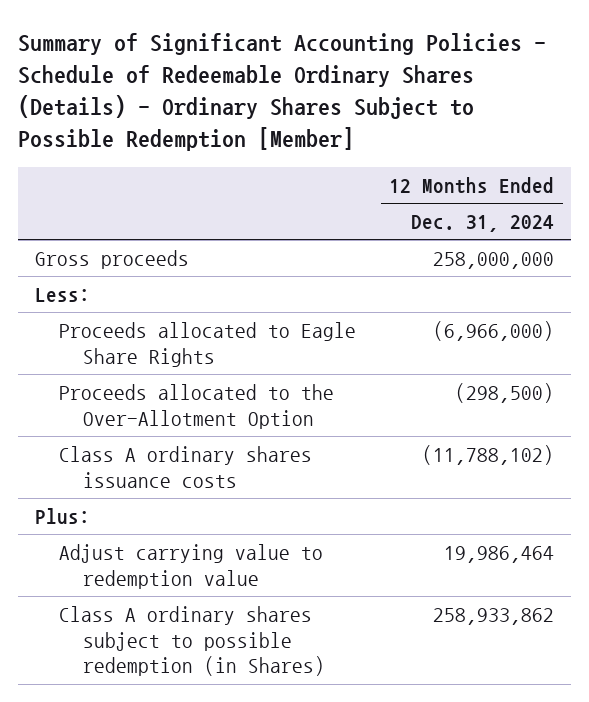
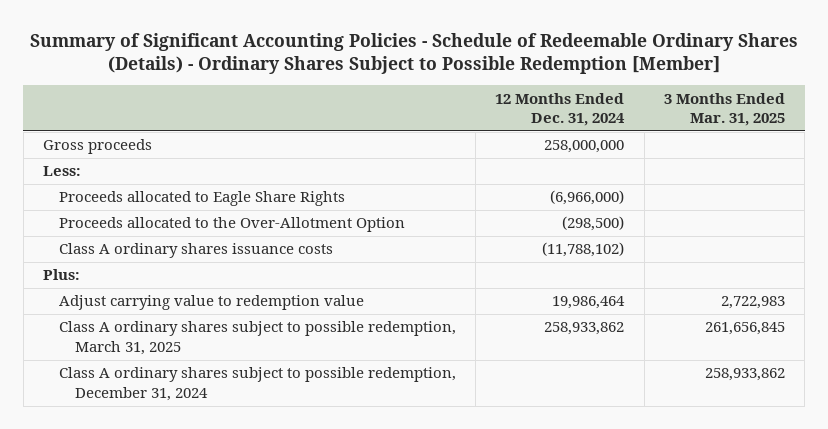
none -> [663,92,785,127] 3 Months Ended Mar. 31, 2025
[58,605,325,677] Class A ordinary shares subject to possible redemption (in Shares) -> [59,321,457,356] Class A ordinary shares subject to possible redemption, March 31, 2025
none -> [59,367,457,402] Class A ordinary shares subject to possible redemption, December 31, 2024

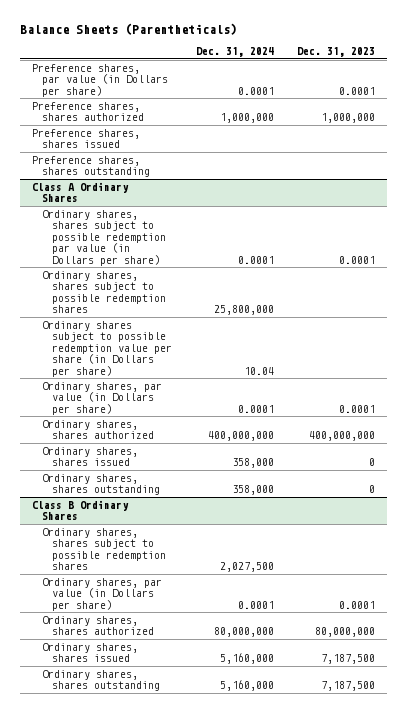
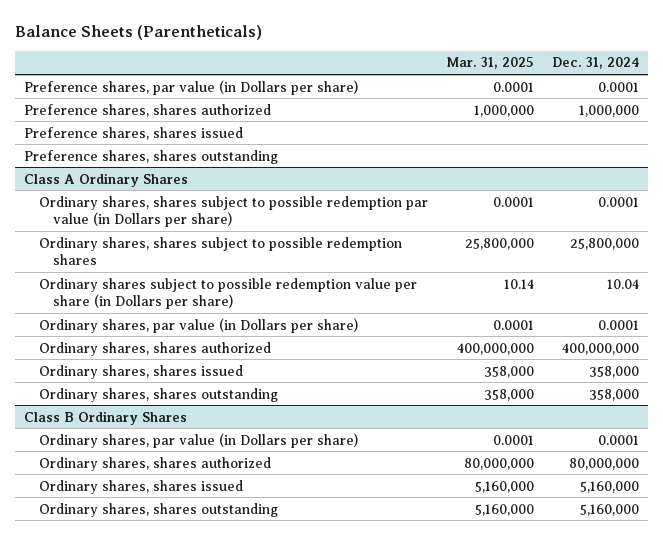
[297,47,376,58] Dec. 31, 2023 -> none
none -> [445,57,534,70] Mar. 31, 2025
[42,527,166,571] Ordinary shares, shares subject to possible redemption shares -> none

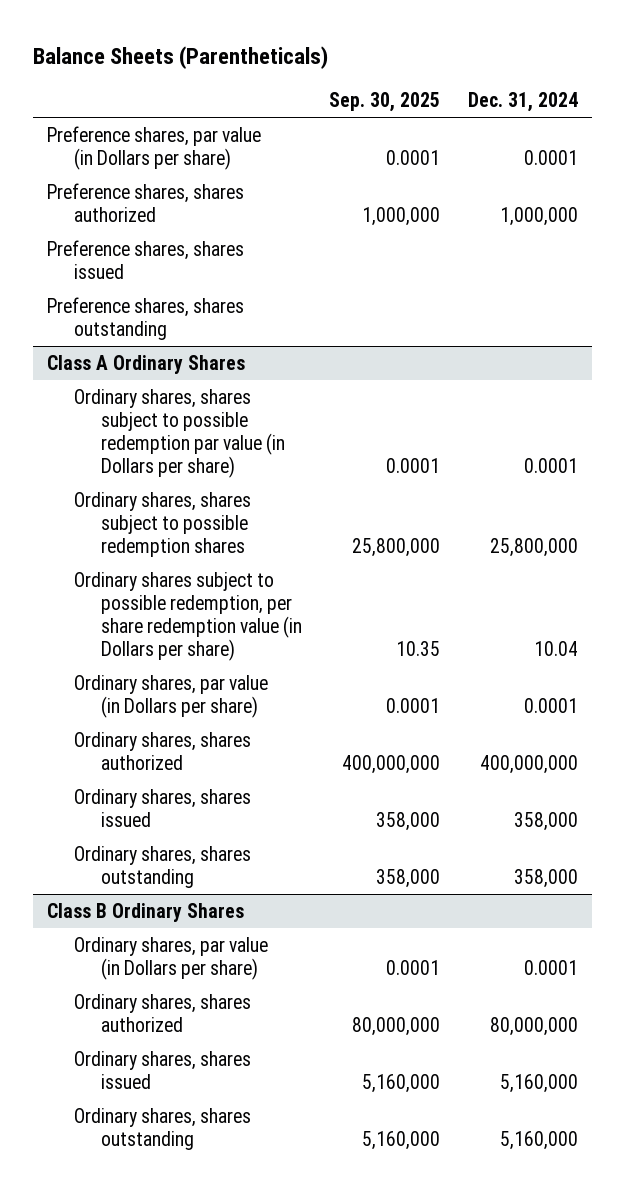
[445,57,534,70] Mar. 31, 2025 -> none
none -> [329,92,441,113] Sep. 30, 2025
[38,277,417,310] Ordinary shares subject to possible redemption value per share (in Dollars per share) -> [73,571,302,661] Ordinary shares subject to possible redemption, per share redemption value (in Dollars per share)

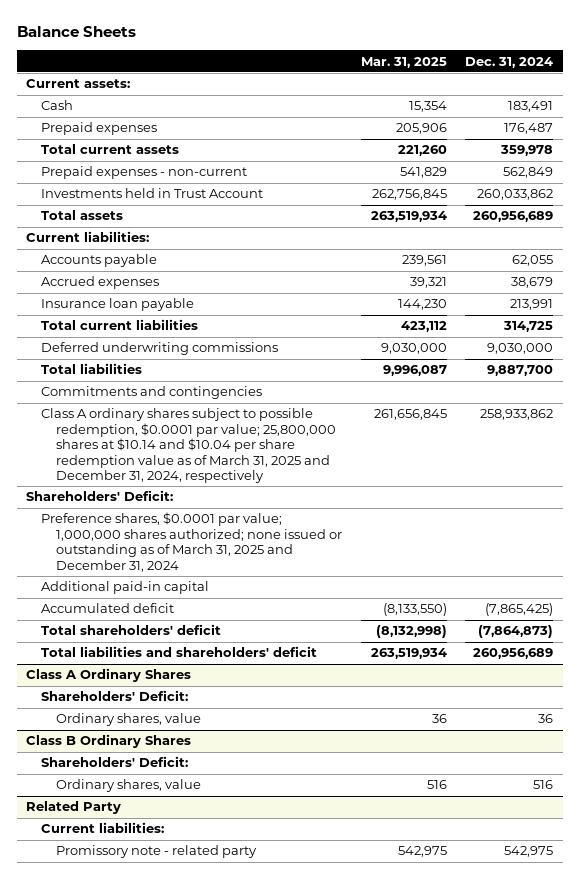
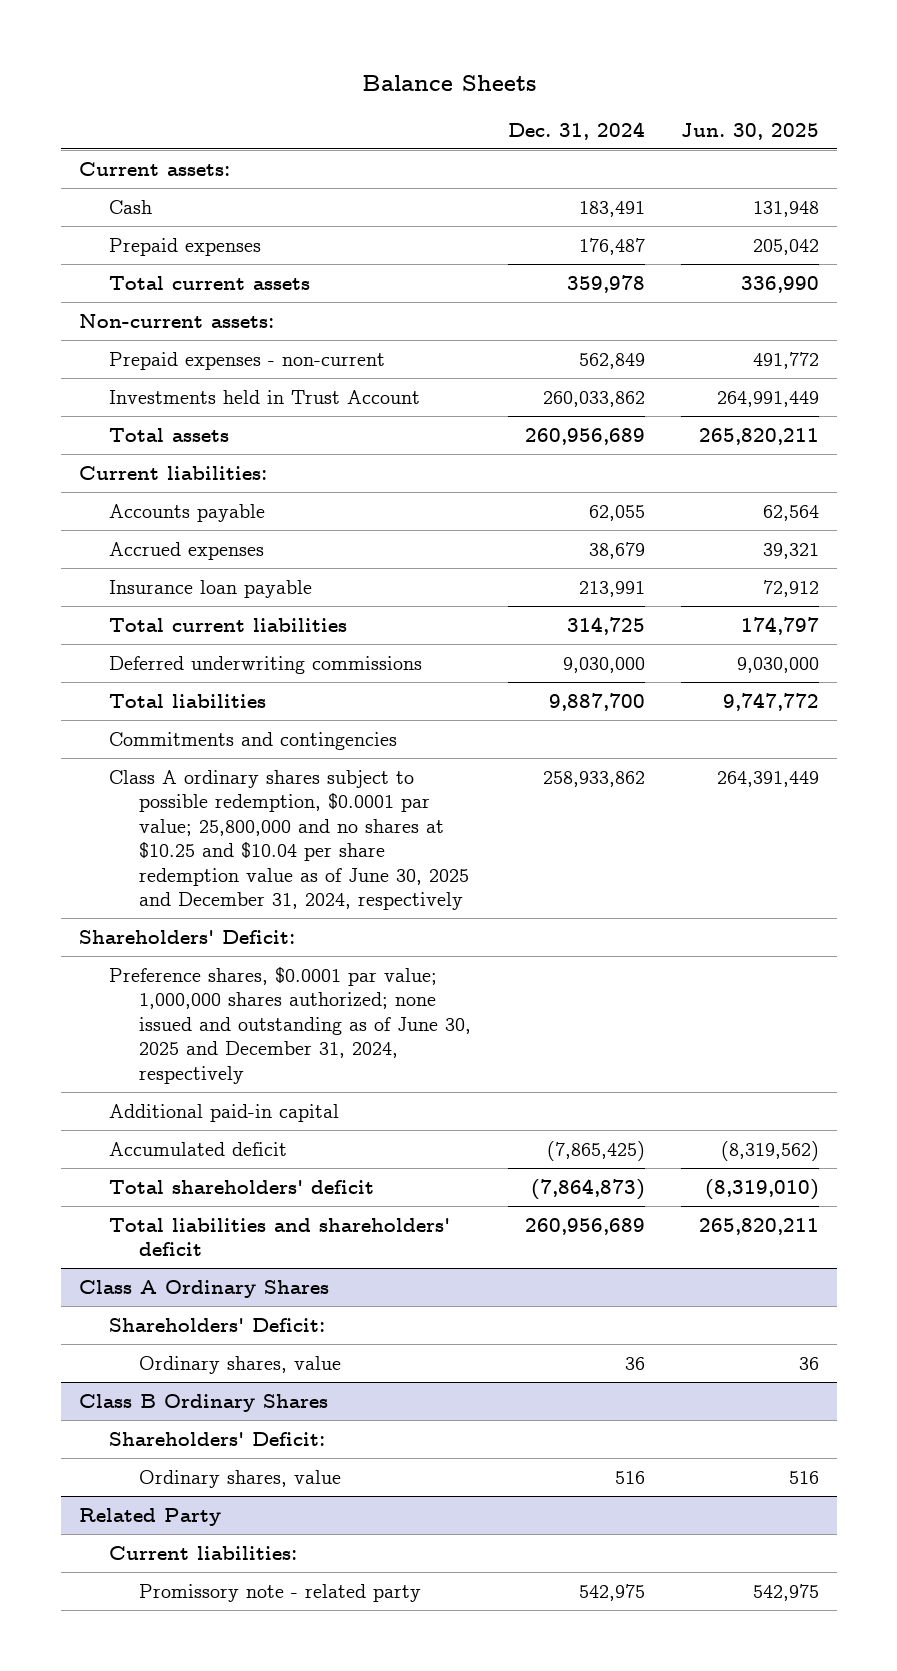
[360,56,447,68] Mar. 31, 2025 -> none
none -> [680,122,819,140] Jun. 30, 2025
none -> [78,313,274,328] Non-current assets:
[41,408,336,484] Class A ordinary shares subject to possible redemption, $0.0001 par value; 25,800,000 shares at $10.14 and $10.04 per share redemption value as of March 31, 2025 and December 31, 2024, respectively -> [108,769,470,910] Class A ordinary shares subject to possible redemption, $0.0001 par value; 25,800,000 and no shares at $10.25 and $10.04 per share redemption value as of June 30, 2025 and December 31, 2024, respectively
[41,512,342,572] Preference shares, $0.0001 par value; 1,000,000 shares authorized; none issued or outstanding as of March 31, 2025 and December 31, 2024 -> [108,966,472,1084] Preference shares, $0.0001 par value; 1,000,000 shares authorized; none issued and outstanding as of June 30, 2025 and December 31, 2024, respectively

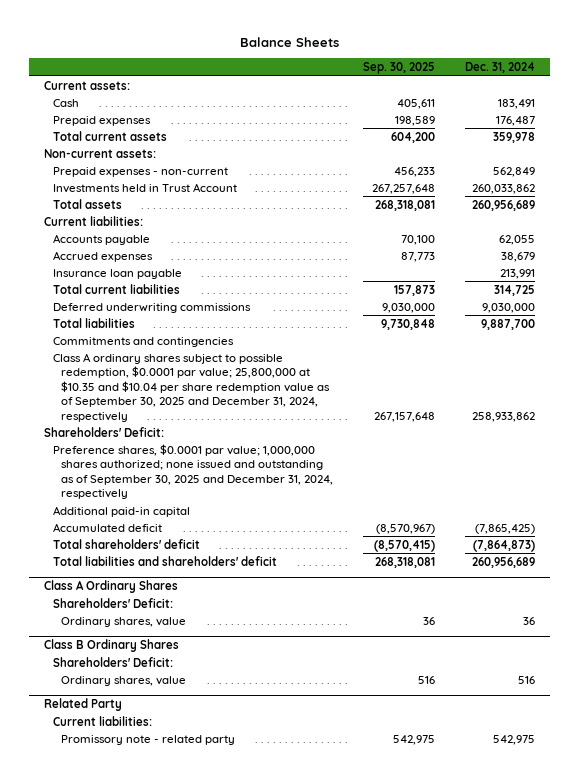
[680,122,819,140] Jun. 30, 2025 -> none
none -> [363,61,436,74] Sep. 30, 2025
[108,769,470,910] Class A ordinary shares subject to possible redemption, $0.0001 par value; 25,800,000 and no shares at $10.25 and $10.04 per share redemption value as of June 30, 2025 and December 31, 2024, respectively -> [52,352,331,422] Class A ordinary shares subject to possible redemption, $0.0001 par value; 25,800,000 at $10.35 and $10.04 per share redemption value as of September 30, 2025 and December 31, 2024, respectively
[108,966,472,1084] Preference shares, $0.0001 par value; 1,000,000 shares authorized; none issued and outstanding as of June 30, 2025 and December 31, 2024, respectively -> [52,443,334,500] Preference shares, $0.0001 par value; 1,000,000 shares authorized; none issued and outstanding as of September 30, 2025 and December 31, 2024, respectively

